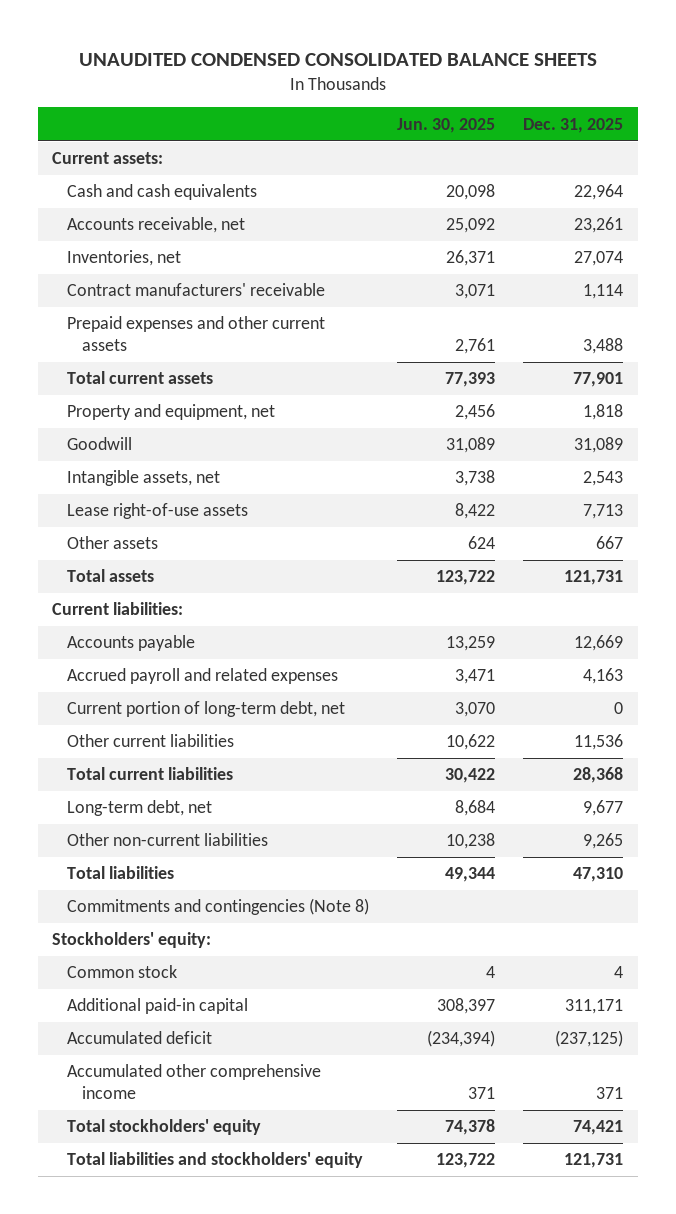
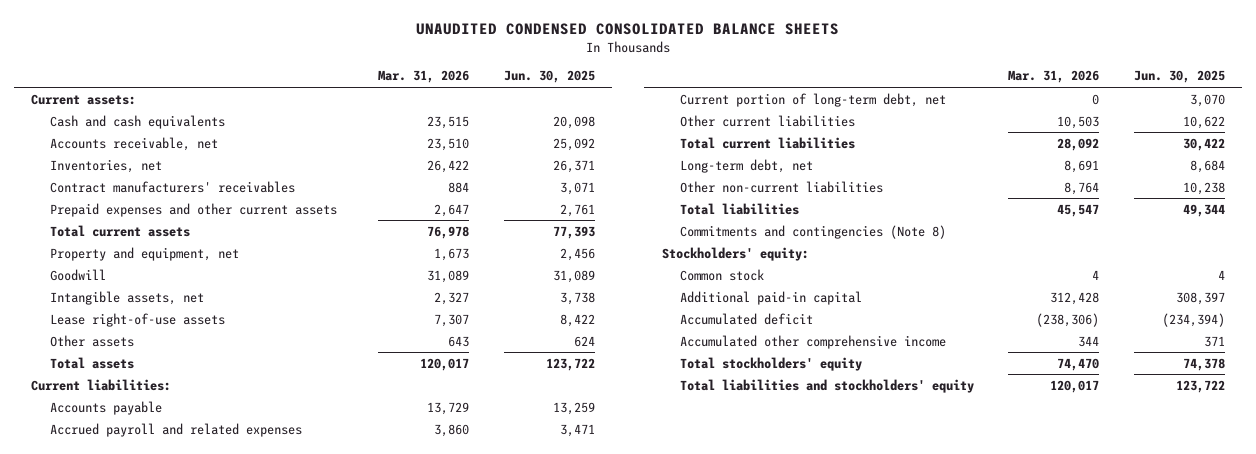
[523,117,624,133] Dec. 31, 2025 -> none
none -> [378,70,470,84] Mar. 31, 2026
[67,283,326,297] Contract manufacturers' receivable -> [49,180,295,193] Contract manufacturers' receivables

